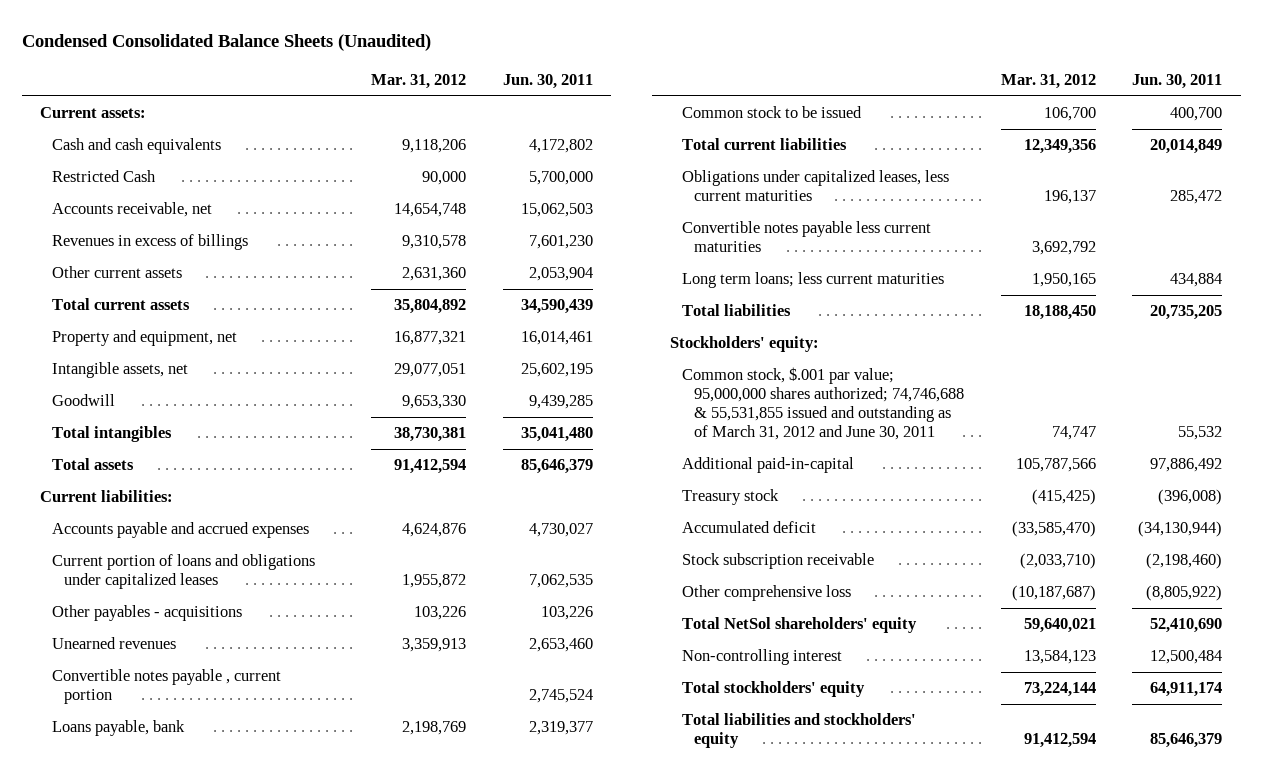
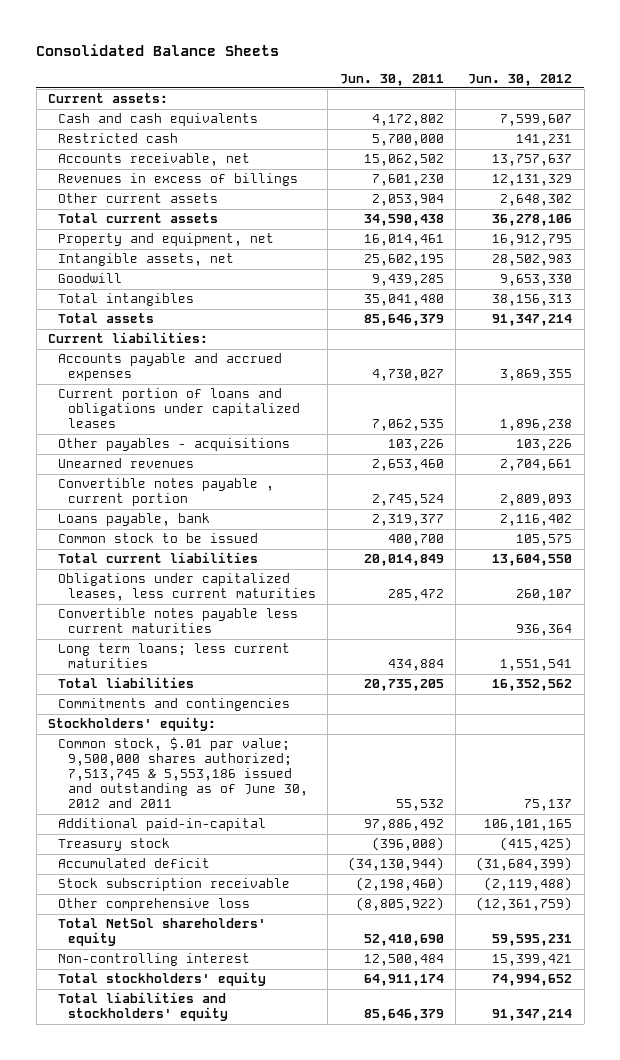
[22,34,432,52] Condensed Consolidated Balance Sheets (Unaudited) -> [36,43,280,56] Consolidated Balance Sheets
[371,73,467,89] Mar. 31, 2012 -> none
none -> [468,73,573,86] Jun. 30, 2012
[52,170,157,183] Restricted Cash -> [57,133,178,144] Restricted cash
[520,203,593,218] 15,062,503 -> [363,154,444,167] 15,062,502
[520,299,593,315] 34,590,439 -> [363,214,444,227] 34,590,438
none -> [57,698,290,712] Commitments and contingencies
[682,367,965,441] Common stock, $.001 par value; 95,000,000 shares authorized; 74,746,688 & 55,531,855 issued and outstanding as of March 31, 2012 and June 30, 2011 -> [57,737,308,809] Common stock, $.01 par value; 9,500,000 shares authorized; 7,513,745 & 5,553,186 issued and outstanding as of June 30, 2012 and 2011

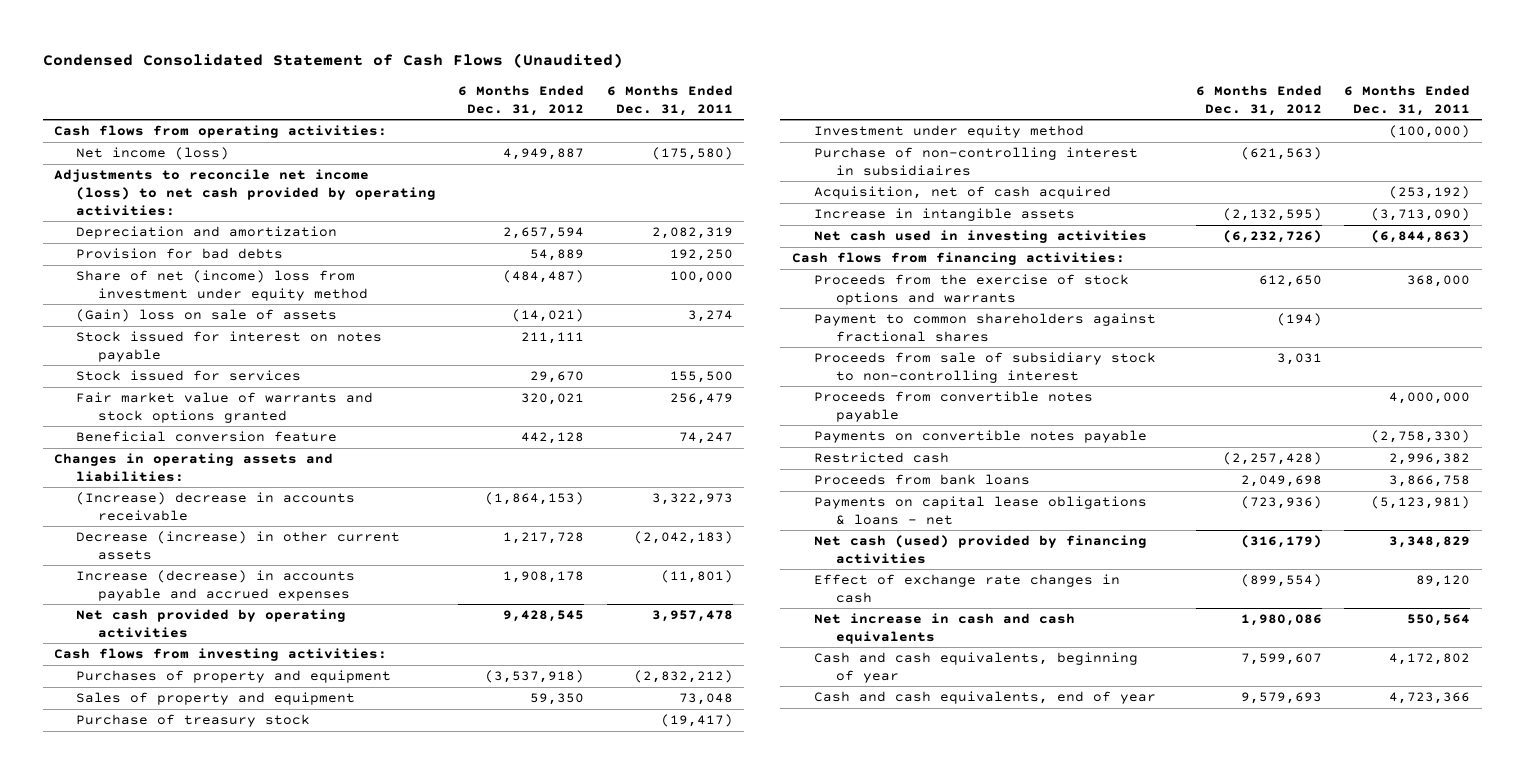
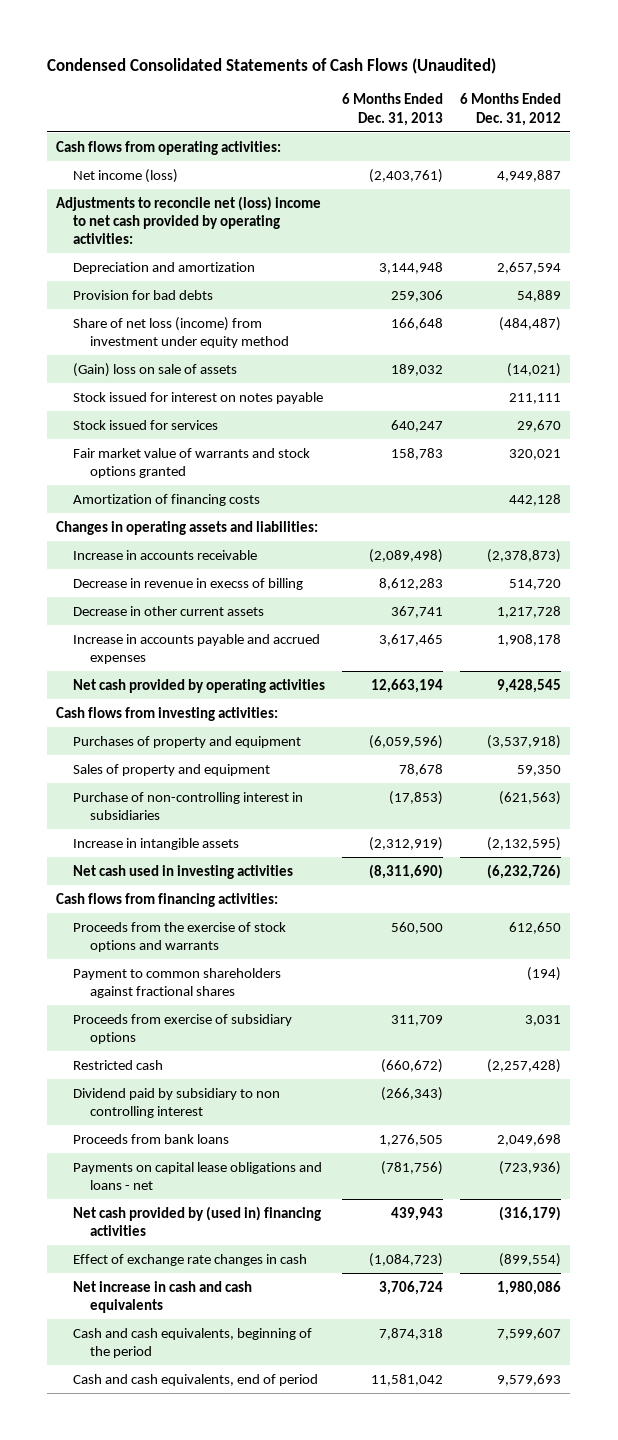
[42,53,623,69] Condensed Consolidated Statement of Cash Flows (Unaudited) -> [47,57,497,74] Condensed Consolidated Statements of Cash Flows (Unaudited)
[606,84,733,116] 6 Months Ended Dec. 31, 2011 -> none
none -> [342,93,444,126] 6 Months Ended Dec. 31, 2013
[53,169,437,216] Adjustments to reconcile net income (loss) to net cash provided by operating activities: -> [56,195,322,244] Adjustments to reconcile net (loss) income to net cash provided by operating activities:
[76,270,369,301] Share of net (income) loss from investment under equity method -> [72,316,289,348] Share of net loss (income) from investment under equity method
[76,431,338,443] Beneficial conversion feature -> [72,493,260,506] Amortization of financing costs
[76,492,356,521] (Increase) decrease in accounts receivable -> [72,549,257,560] Increase in accounts receivable
[485,492,585,506] (1,864,153) -> [487,548,562,563] (2,378,873)
none -> [72,577,303,590] Decrease in revenue in execss of billing
[76,531,401,560] Decrease (increase) in other current assets -> [72,605,264,616] Decrease in other current assets
[76,570,356,601] Increase (decrease) in accounts payable and accrued expenses -> [72,633,320,664] Increase in accounts payable and accrued expenses
[76,714,311,728] Purchase of treasury stock -> none
[813,125,1084,139] Investment under equity method -> none
[813,186,1111,200] Acquisition, net of cash acquired -> none
[813,147,1138,176] Purchase of non-controlling interest in subsidiaires -> [72,791,303,820] Purchase of non-controlling interest in subsidiaries
[813,391,1093,422] Proceeds from convertible notes payable -> none
[813,430,1147,444] Payments on convertible notes payable -> none
[813,352,1156,383] Proceeds from sale of subsidiary stock to non-controlling interest -> [72,1013,292,1044] Proceeds from exercise of subsidiary options
none -> [72,1087,280,1118] Dividend paid by subsidiary to non controlling interest
[813,496,1147,525] Payments on capital lease obligations & loans - net -> [72,1161,322,1190] Payments on capital lease obligations and loans - net
[813,535,1147,564] Net cash (used) provided by financing activities -> [72,1205,321,1236] Net cash provided by (used in) financing activities
[813,652,1138,683] Cash and cash equivalents, beginning of year -> [72,1327,312,1358] Cash and cash equivalents, beginning of the period
[813,691,1156,705] Cash and cash equivalents, end of year -> [72,1373,318,1386] Cash and cash equivalents, end of period

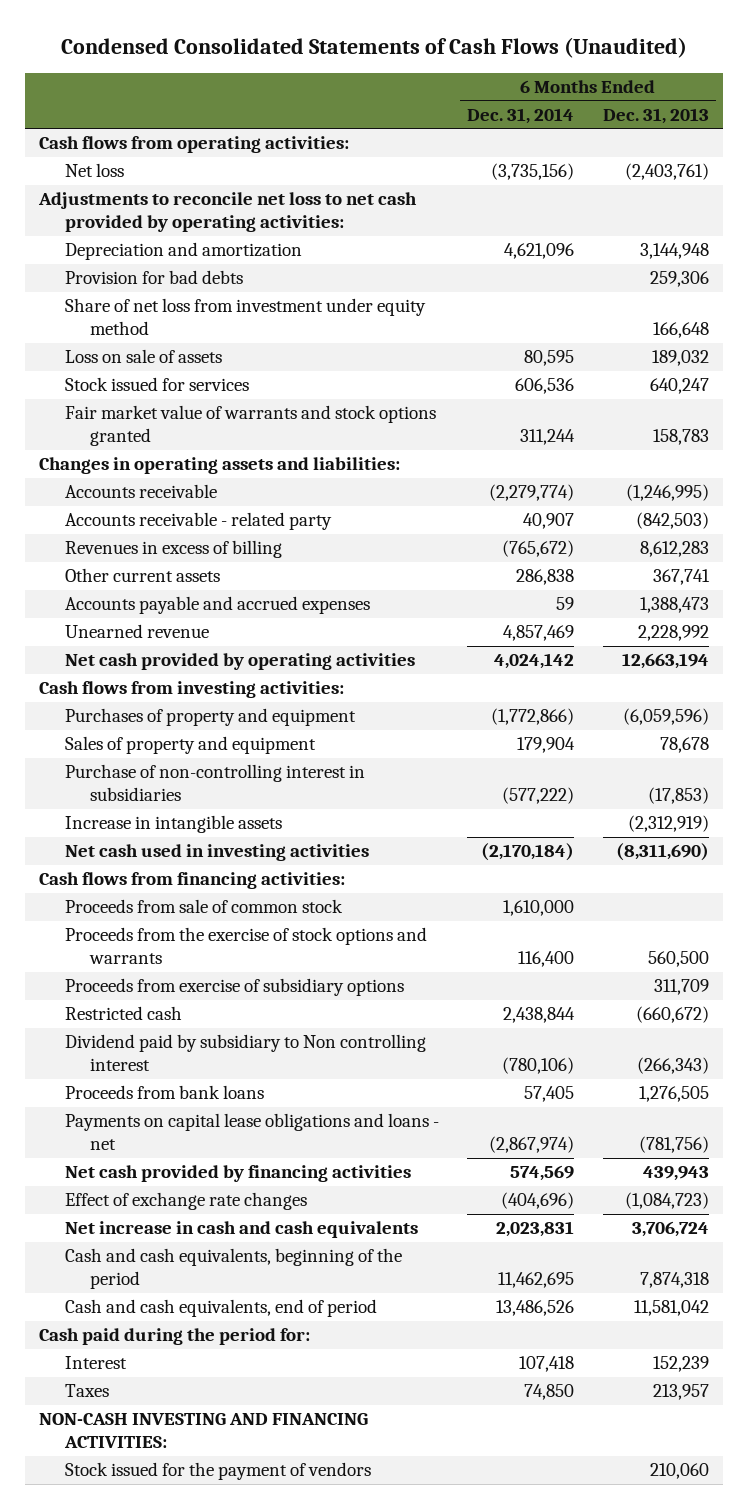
[460,93,562,126] 6 Months Ended Dec. 31, 2012 -> none
none -> [467,107,575,124] Dec. 31, 2014
[72,168,178,183] Net income (loss) -> [64,163,124,178] Net loss
[56,195,322,244] Adjustments to reconcile net (loss) income to net cash provided by operating activities: -> [38,192,418,233] Adjustments to reconcile net loss to net cash provided by operating activities:
[72,391,323,404] Stock issued for interest on notes payable -> none
[72,316,289,348] Share of net loss (income) from investment under equity method -> [64,298,426,336] Share of net loss from investment under equity method
[72,362,237,377] (Gain) loss on sale of assets -> [64,349,222,364] Loss on sale of assets
[72,493,260,506] Amortization of financing costs -> none
[72,549,257,560] Increase in accounts receivable -> [64,484,217,499] Accounts receivable
[369,548,444,563] (2,089,498) -> [625,484,709,502] (1,246,995)
none -> [64,512,332,531] Accounts receivable - related party
[72,577,303,590] Decrease in revenue in execss of billing -> [64,540,282,559] Revenues in excess of billing
[72,605,264,616] Decrease in other current assets -> [64,568,220,583] Other current assets
[72,633,320,664] Increase in accounts payable and accrued expenses -> [64,596,370,615] Accounts payable and accrued expenses
[379,633,444,646] 3,617,465 -> [639,597,709,614] 1,388,473
none -> [64,624,209,639] Unearned revenue
none -> [64,899,343,914] Proceeds from sale of common stock
[72,967,281,998] Payment to common shareholders against fractional shares -> none
[72,1087,280,1118] Dividend paid by subsidiary to non controlling interest -> [64,1034,426,1072] Dividend paid by subsidiary to Non controlling interest
[72,1205,321,1236] Net cash provided by (used in) financing activities -> [64,1165,411,1183] Net cash provided by financing activities
[72,1253,307,1266] Effect of exchange rate changes in cash -> [64,1192,307,1211] Effect of exchange rate changes
none -> [39,1328,311,1346] Cash paid during the period for:
none -> [64,1356,127,1370] Interest
none -> [64,1384,109,1398] Taxes
none -> [39,1413,369,1449] NON-CASH INVESTING AND FINANCING ACTIVITIES:
none -> [64,1462,371,1481] Stock issued for the payment of vendors

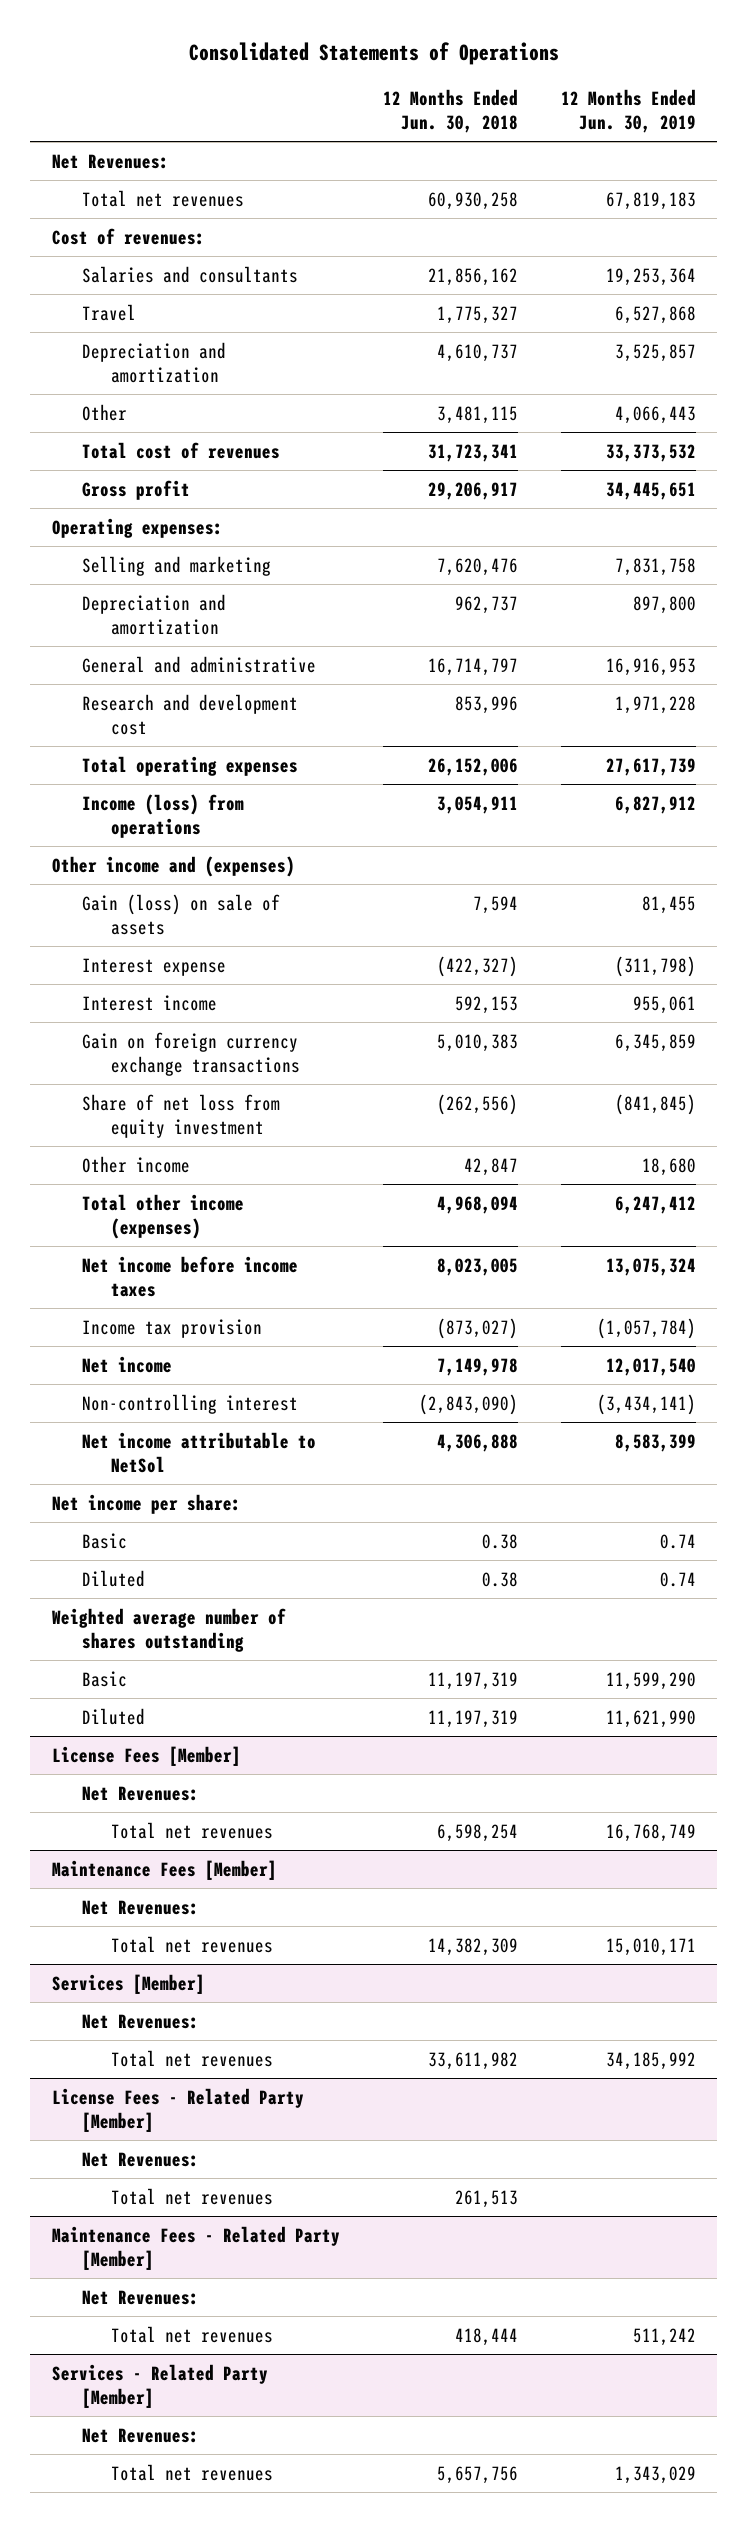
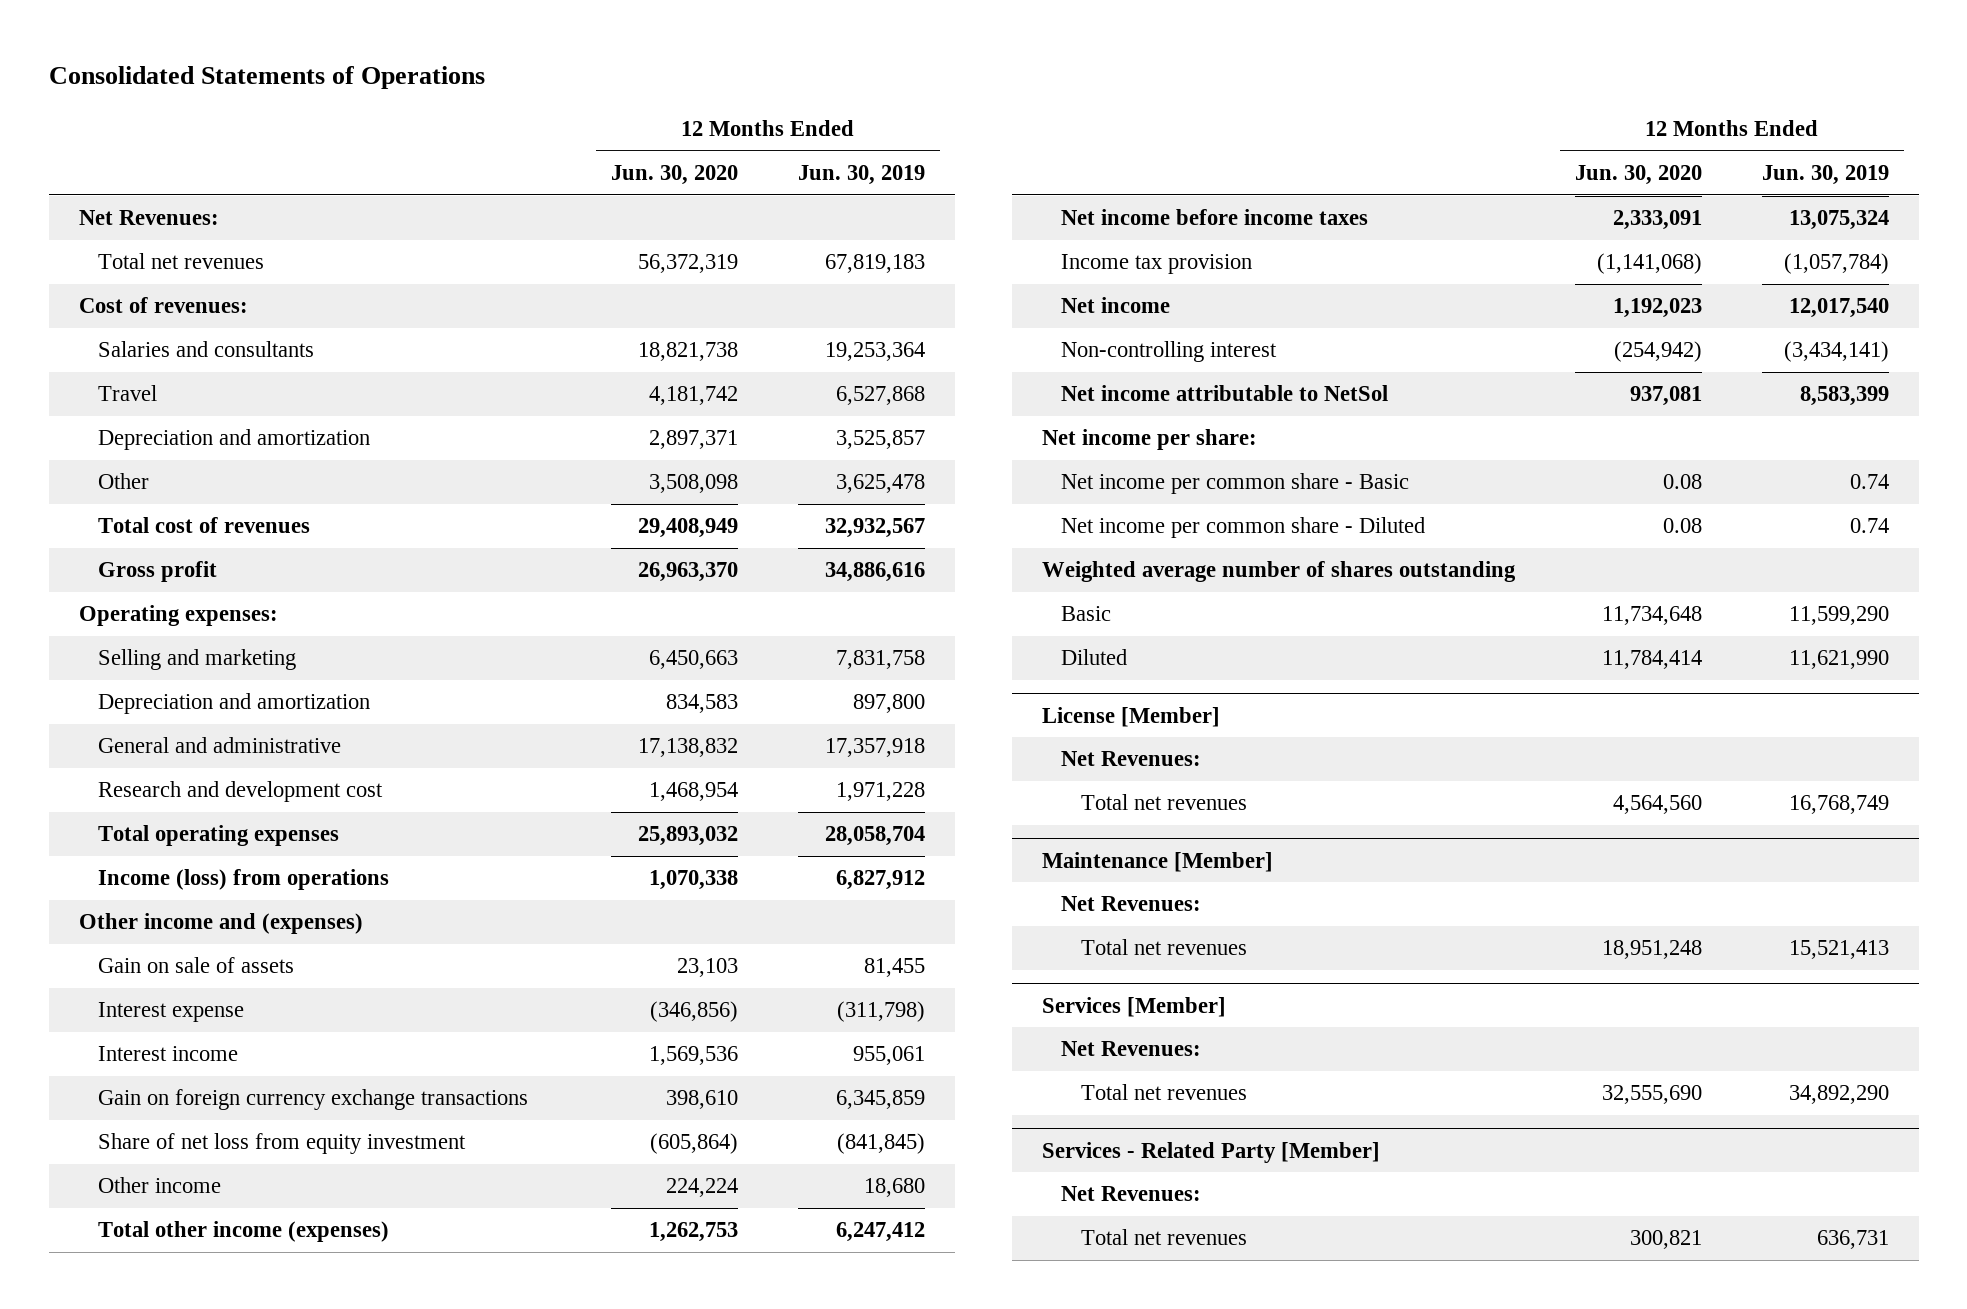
[382,88,518,134] 12 Months Ended Jun. 30, 2018 -> none
none -> [611,164,739,185] Jun. 30, 2020
[614,405,696,424] 4,066,443 -> [836,474,926,494] 3,625,478
[605,443,696,462] 33,373,532 -> [825,518,926,539] 32,932,567
[605,481,696,500] 34,445,651 -> [825,562,926,583] 34,886,616
[605,657,696,676] 16,916,953 -> [825,738,926,758] 17,357,918
[605,757,696,776] 27,617,739 -> [825,826,926,847] 28,058,704
[81,893,280,935] Gain (loss) on sale of assets -> [98,957,295,974] Gain on sale of assets
[81,1532,127,1549] Basic -> [1061,473,1410,495] Net income per common share - Basic
[81,1569,145,1587] Diluted -> [1061,517,1426,539] Net income per common share - Diluted
[51,1745,241,1766] License Fees [Member] -> [1041,706,1220,727] License [Member]
[51,1859,277,1880] Maintenance Fees [Member] -> [1041,851,1273,872] Maintenance [Member]
[605,1937,696,1956] 15,010,171 -> [1788,940,1889,960] 15,521,413
[51,2087,304,2132] License Fees - Related Party [Member] -> none
[81,2151,199,2167] Net Revenues: -> none
[111,2187,274,2205] Total net revenues -> none
[51,2225,340,2270] Maintenance Fees - Related Party [Member] -> none
[81,2289,199,2305] Net Revenues: -> none
[111,2325,274,2343] Total net revenues -> none
[605,2051,696,2070] 34,185,992 -> [1788,1085,1889,1105] 34,892,290
[614,2465,696,2484] 1,343,029 -> [1816,1230,1889,1250] 636,731

